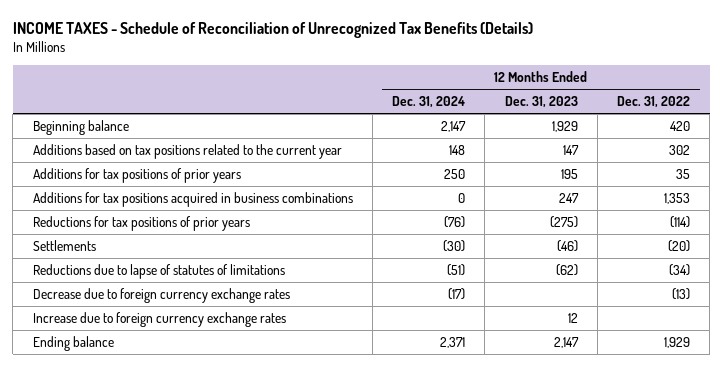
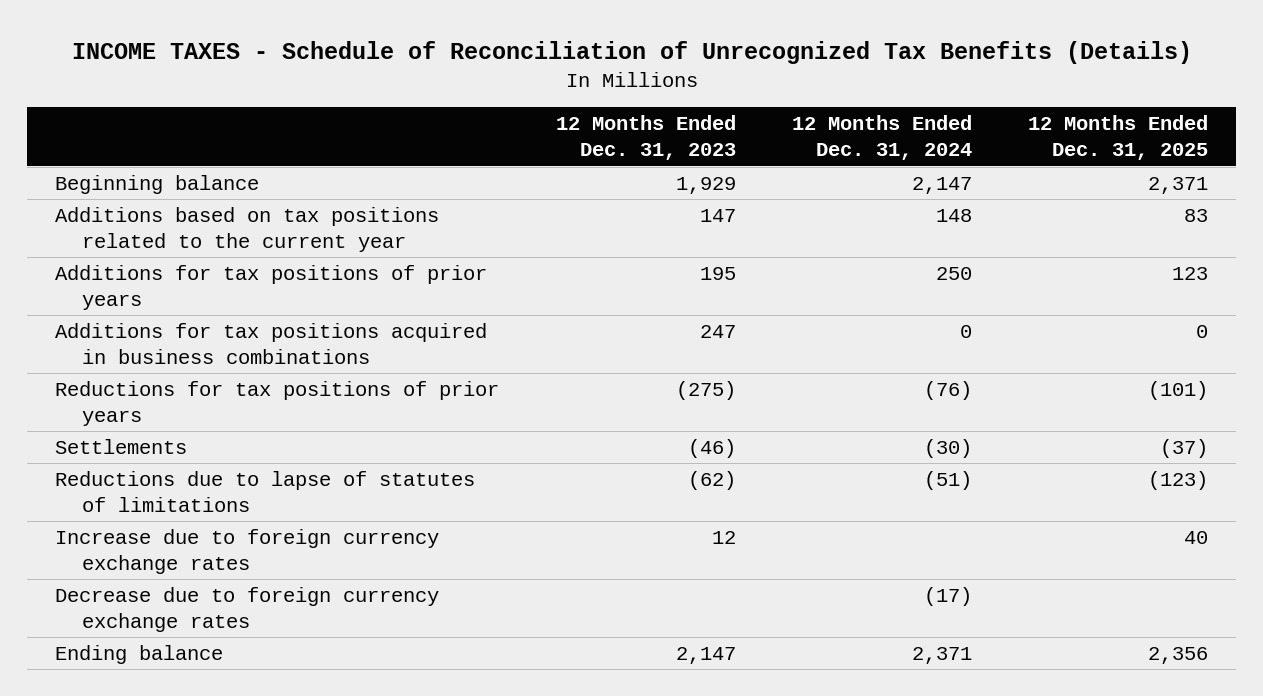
[617,96,691,109] Dec. 31, 2022 -> none
none -> [1027,115,1208,161] 12 Months Ended Dec. 31, 2025
[32,287,290,303] Decrease due to foreign currency exchange rates -> [55,586,440,632] Decrease due to foreign currency exchange rates

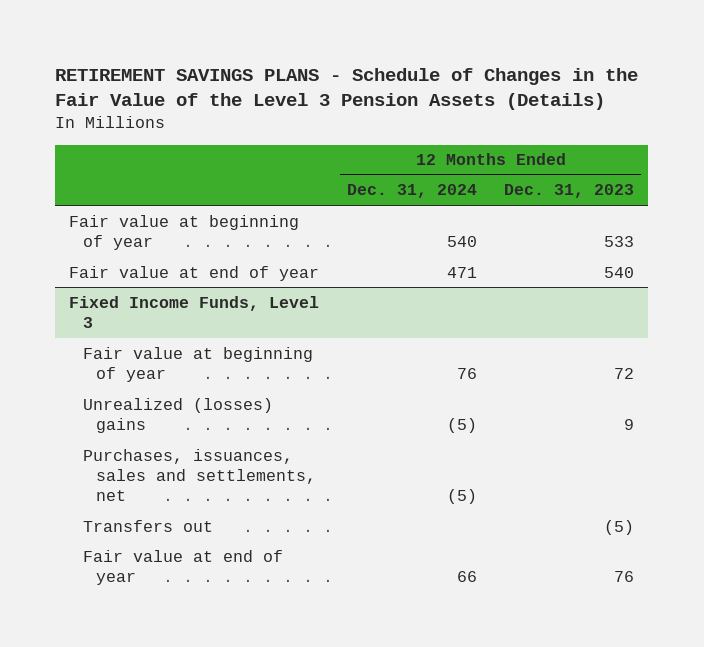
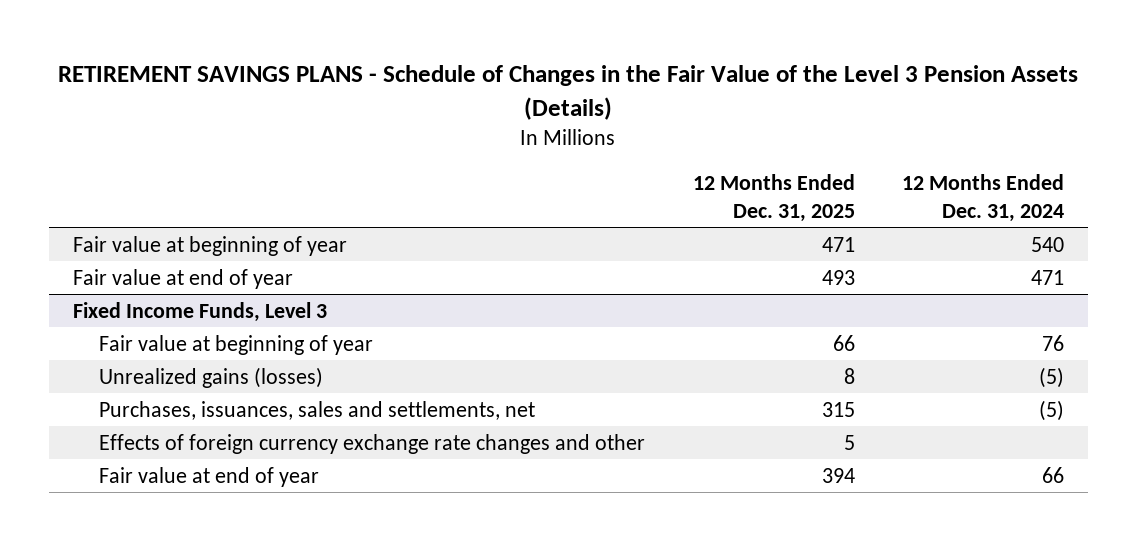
[504,184,635,199] Dec. 31, 2023 -> none
none -> [692,174,855,222] 12 Months Ended Dec. 31, 2025
[82,397,273,433] Unrealized (losses) gains -> [98,366,323,388] Unrealized gains (losses)
[82,519,213,532] Transfers out -> none
none -> [98,433,645,454] Effects of foreign currency exchange rate changes and other

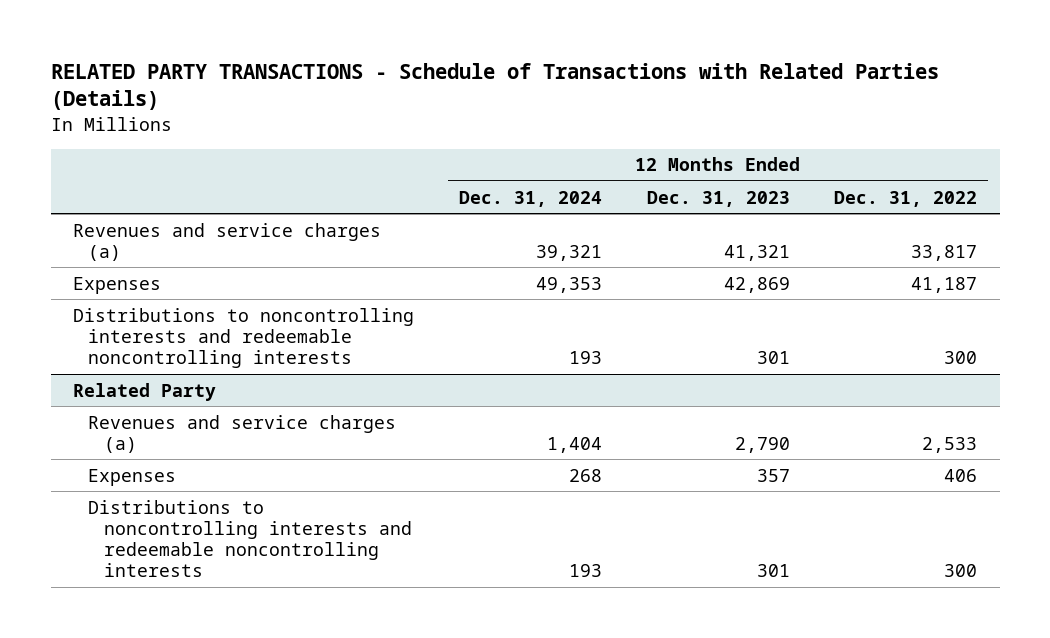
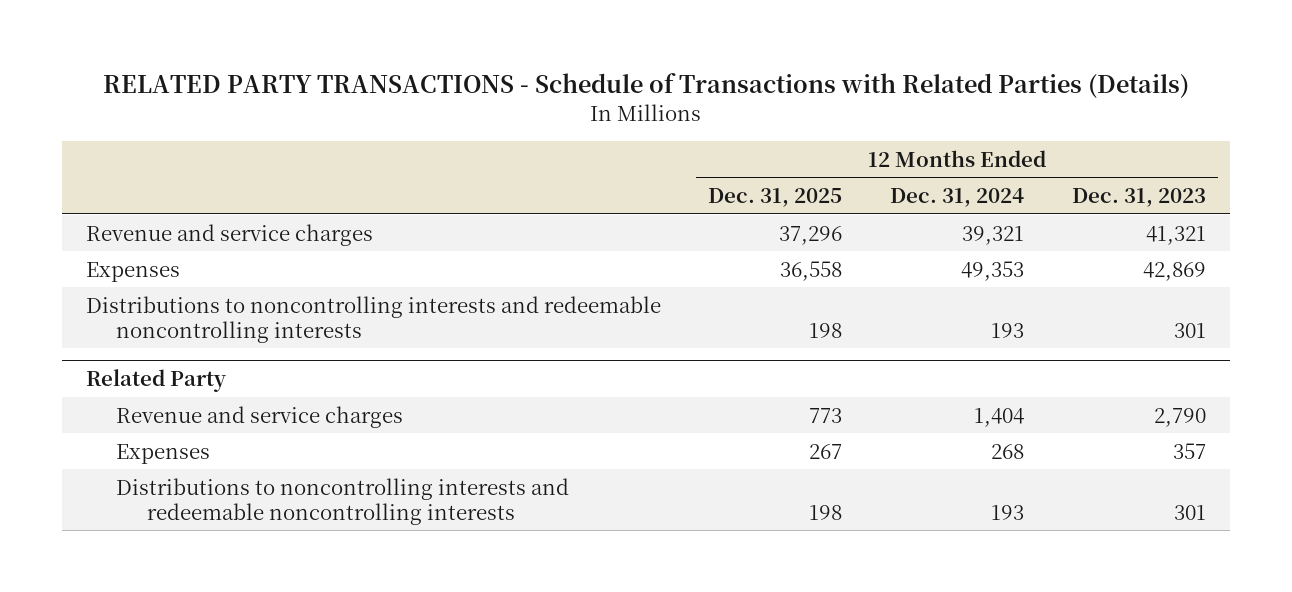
[834,190,978,207] Dec. 31, 2022 -> none
none -> [708,187,843,207] Dec. 31, 2025
[73,222,382,261] Revenues and service charges (a) -> [85,223,373,246] Revenue and service charges
[88,414,397,453] Revenues and service charges (a) -> [116,405,404,428] Revenue and service charges

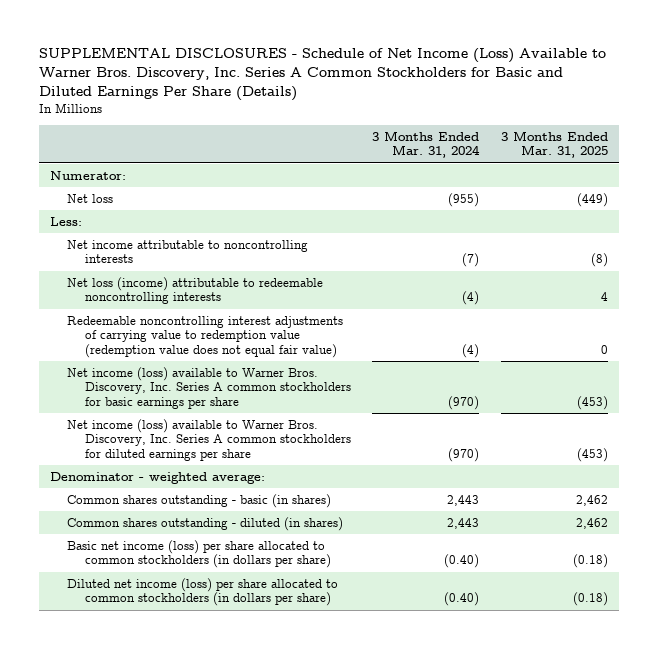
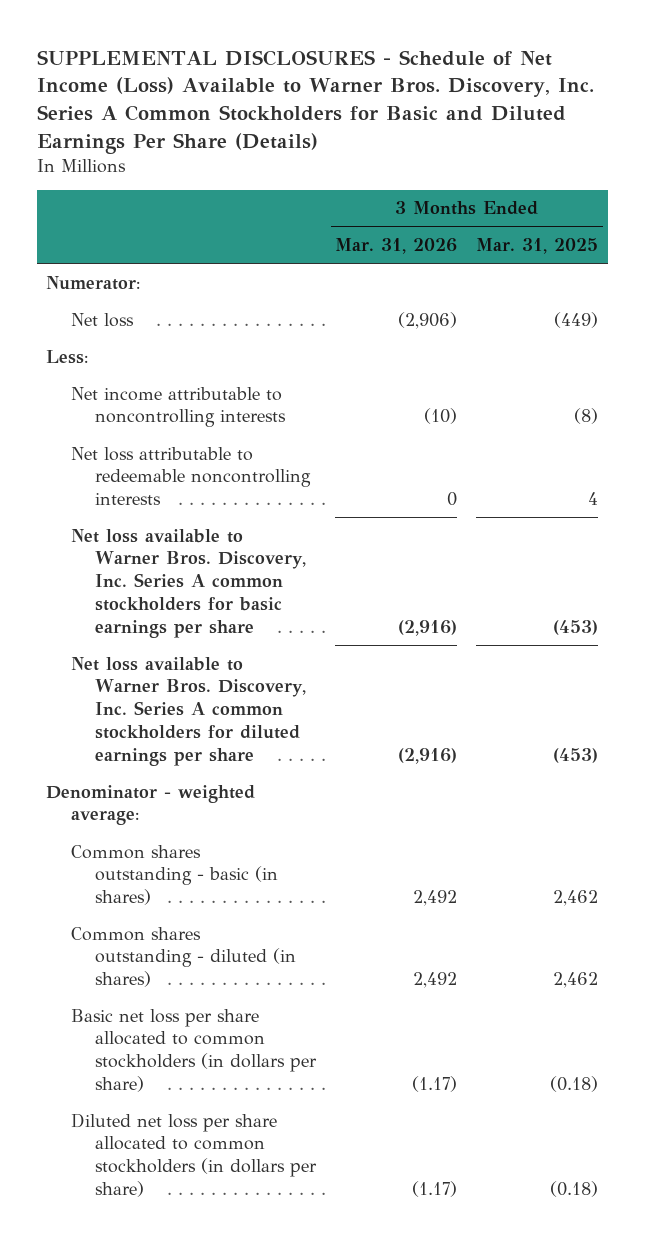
[372,130,481,159] 3 Months Ended Mar. 31, 2024 -> none
none -> [335,238,458,255] Mar. 31, 2026
[67,315,344,358] Redeemable noncontrolling interest adjustments of carrying value to redemption value (redemption value does not equal fair value) -> none
[67,276,324,305] Net loss (income) attributable to redeemable noncontrolling interests -> [70,446,312,506] Net loss attributable to redeemable noncontrolling interests
[67,366,351,409] Net income (loss) available to Warner Bros. Discovery, Inc. Series A common stockholders for basic earnings per share -> [70,528,307,638] Net loss available to Warner Bros. Discovery, Inc. Series A common stockholders for basic earnings per share
[67,418,351,461] Net income (loss) available to Warner Bros. Discovery, Inc. Series A common stockholders for diluted earnings per share -> [70,656,307,766] Net loss available to Warner Bros. Discovery, Inc. Series A common stockholders for diluted earnings per share
[67,539,331,569] Basic net income (loss) per share allocated to common stockholders (in dollars per share) -> [70,1008,318,1092] Basic net loss per share allocated to common stockholders (in dollars per share)
[67,577,339,607] Diluted net income (loss) per share allocated to common stockholders (in dollars per share) -> [70,1112,318,1197] Diluted net loss per share allocated to common stockholders (in dollars per share)

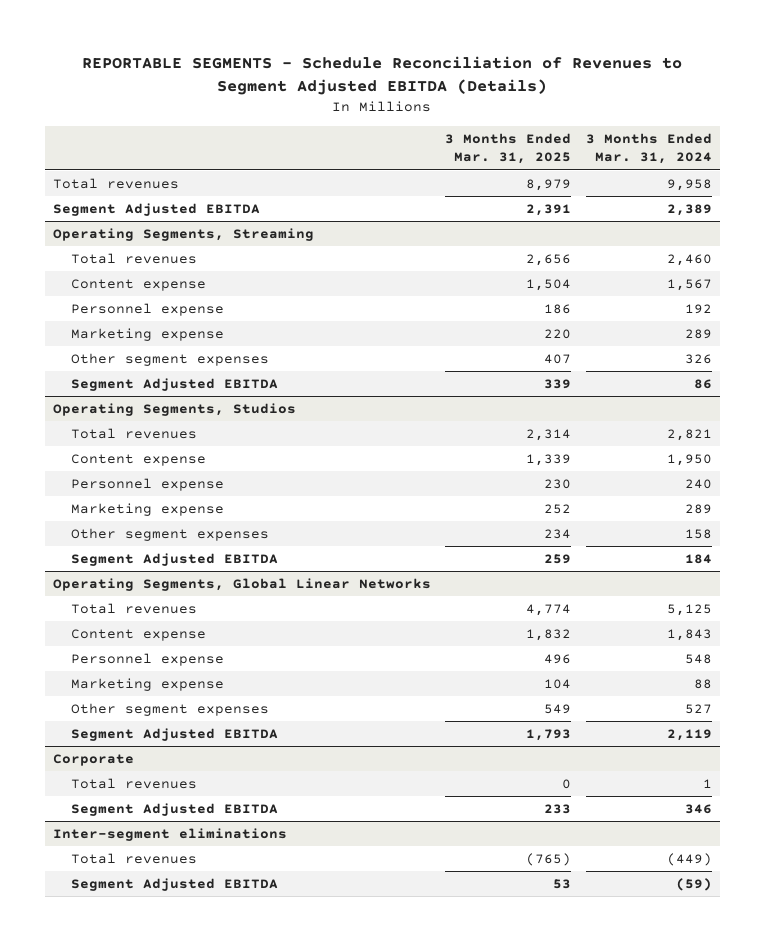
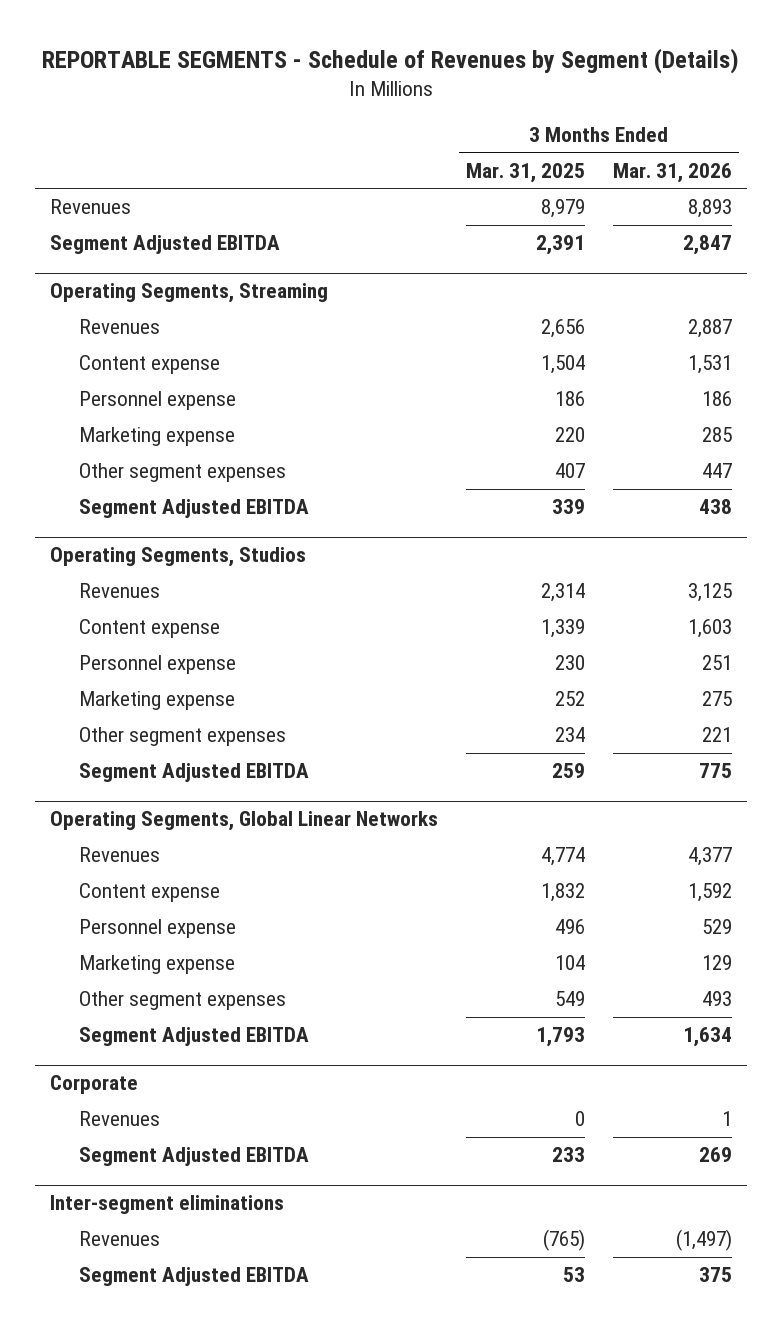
[82,55,683,95] REPORTABLE SEGMENTS - Schedule Reconciliation of Revenues to Segment Adjusted EBITDA (Details) -> [41,47,739,74] REPORTABLE SEGMENTS - Schedule of Revenues by Segment (Details)
[586,132,713,165] 3 Months Ended Mar. 31, 2024 -> none
none -> [613,162,733,183] Mar. 31, 2026
[52,178,179,190] Total revenues -> [49,199,131,215] Revenues
[70,253,197,265] Total revenues -> [79,319,161,335] Revenues
[70,428,197,440] Total revenues -> [79,583,161,599] Revenues
[70,603,197,615] Total revenues -> [79,847,161,863] Revenues
[70,778,197,790] Total revenues -> [79,1111,161,1127] Revenues
[70,853,197,865] Total revenues -> [79,1231,161,1247] Revenues

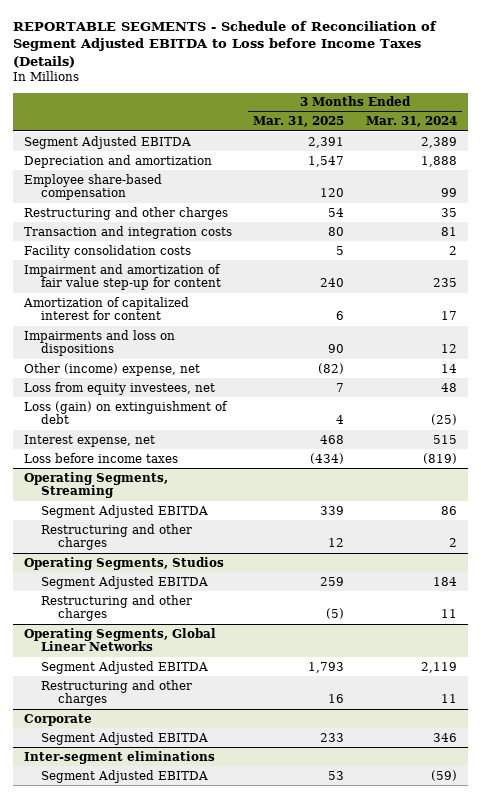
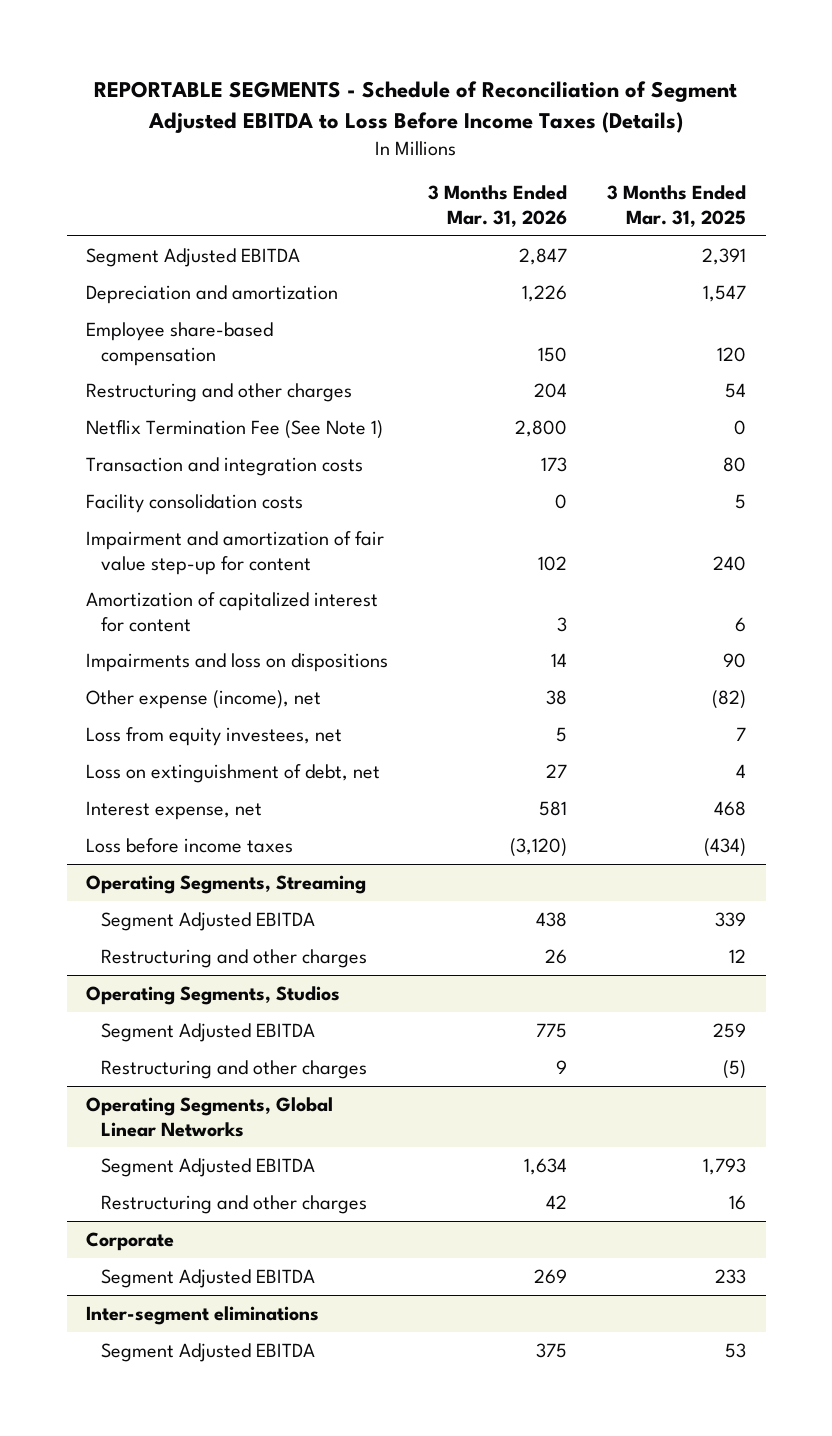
[13,20,438,68] REPORTABLE SEGMENTS - Schedule of Reconciliation of Segment Adjusted EBITDA to Loss before Income Taxes (Details) -> [94,81,738,134] REPORTABLE SEGMENTS - Schedule of Reconciliation of Segment Adjusted EBITDA to Loss Before Income Taxes (Details)
[365,116,457,128] Mar. 31, 2024 -> none
none -> [428,185,568,227] 3 Months Ended Mar. 31, 2026
none -> [86,419,384,439] Netflix Termination Fee (See Note 1)
[23,362,200,376] Other (income) expense, net -> [86,689,322,709] Other expense (income), net
[23,400,228,425] Loss (gain) on extinguishment of debt -> [86,763,381,783] Loss on extinguishment of debt, net

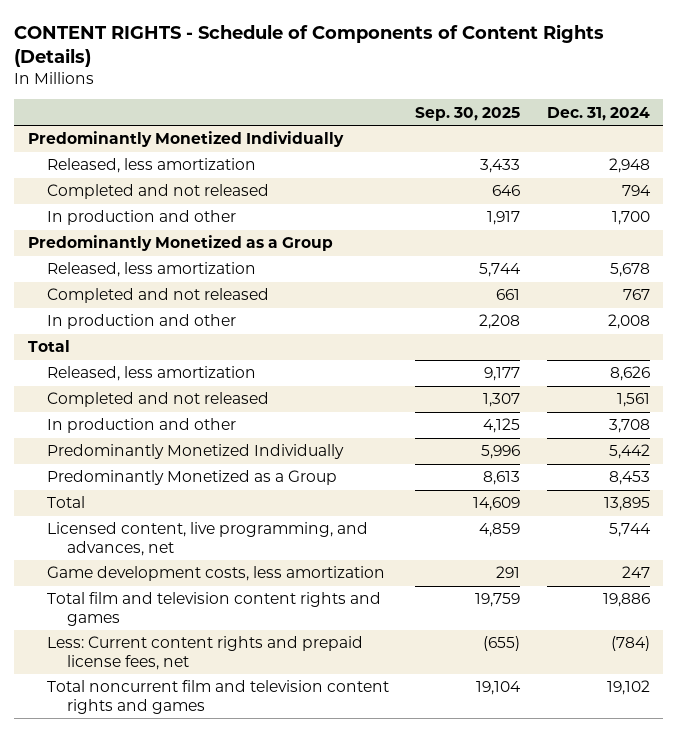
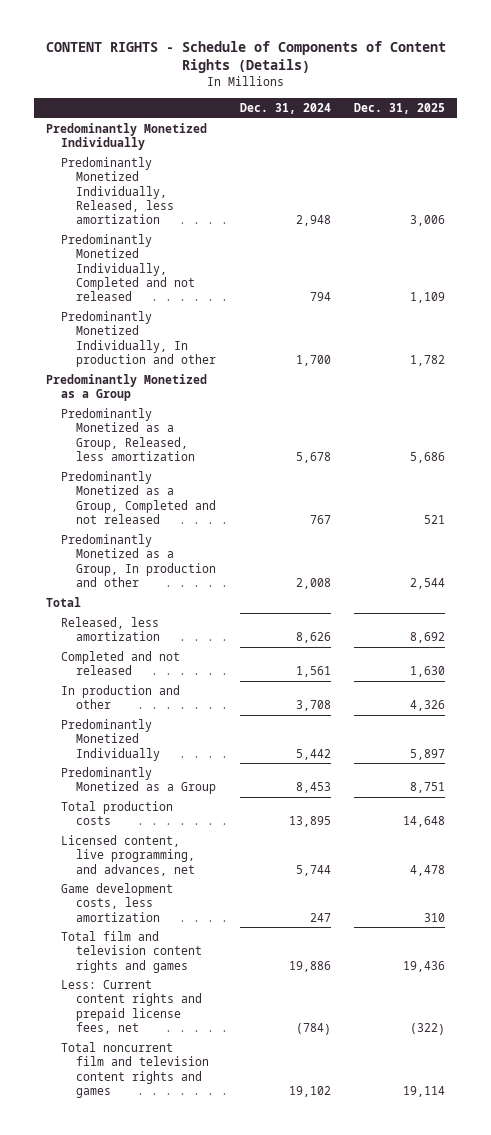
[415,106,521,121] Sep. 30, 2025 -> none
none -> [354,102,446,114] Dec. 31, 2025
[47,158,257,174] Released, less amortization -> [61,157,175,225] Predominantly Monetized Individually, Released, less amortization
[47,184,270,200] Completed and not released -> [61,234,196,302] Predominantly Monetized Individually, Completed and not released
[47,210,237,226] In production and other -> [61,311,217,368] Predominantly Monetized Individually, In production and other
[47,262,257,278] Released, less amortization -> [61,408,196,462] Predominantly Monetized as a Group, Released, less amortization
[47,288,270,304] Completed and not released -> [61,471,217,525] Predominantly Monetized as a Group, Completed and not released
[47,314,237,330] In production and other -> [61,534,217,588] Predominantly Monetized as a Group, In production and other
[47,496,86,509] Total -> [61,801,174,826] Total production costs

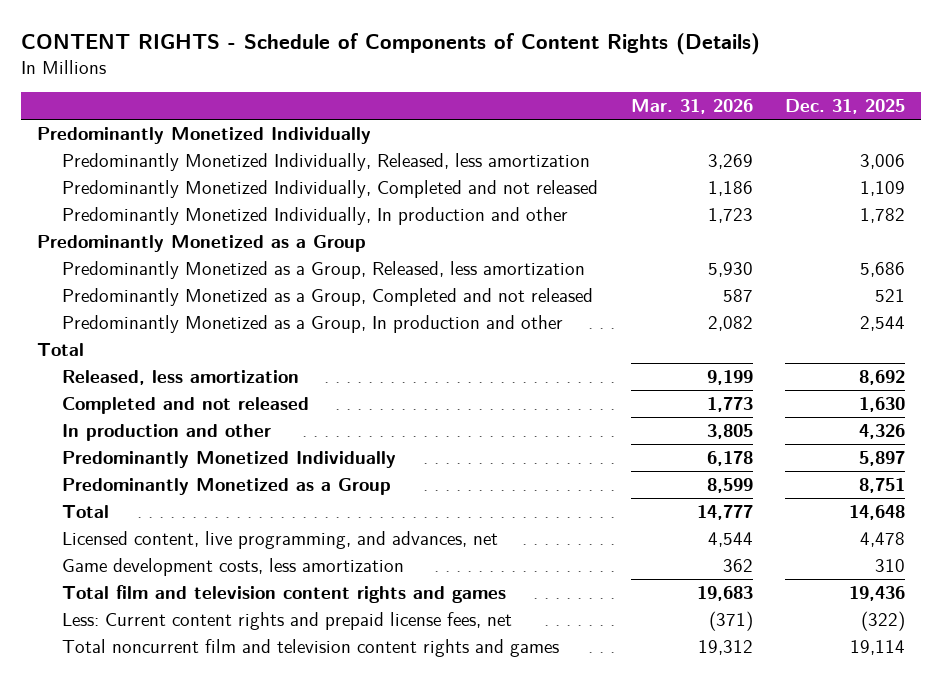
[239,102,331,114] Dec. 31, 2024 -> none
none -> [630,99,753,115] Mar. 31, 2026
[61,801,174,826] Total production costs -> [62,504,110,518] Total

